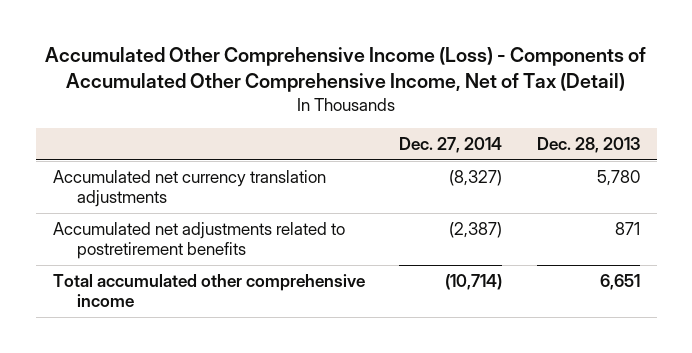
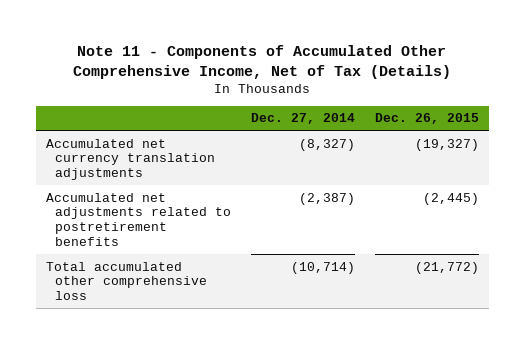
[45,46,647,93] Accumulated Other Comprehensive Income (Loss) - Components of Accumulated Other Comprehensive Income, Net of Tax (Detail) -> [73,44,452,79] Note 11 - Components of Accumulated Other Comprehensive Income, Net of Tax (Details)
[536,137,640,154] Dec. 28, 2013 -> none
none -> [375,113,480,125] Dec. 26, 2015
[52,273,365,308] Total accumulated other comprehensive income -> [45,261,208,301] Total accumulated other comprehensive loss

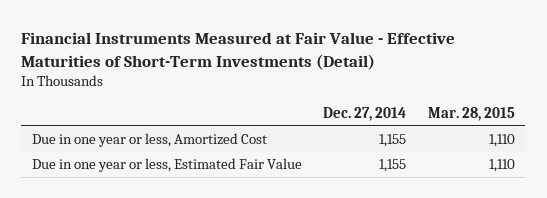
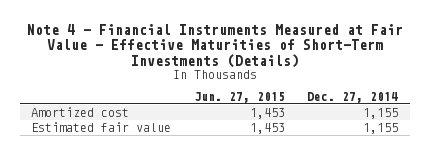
[21,32,456,70] Financial Instruments Measured at Fair Value - Effective Maturities of Short-Term Investments (Detail) -> [26,24,403,68] Note 4 - Financial Instruments Measured at Fair Value - Effective Maturities of Short-Term Investments (Details)
[427,107,515,122] Mar. 28, 2015 -> none
none -> [193,91,285,103] Jun. 27, 2015
[32,133,268,148] Due in one year or less, Amortized Cost -> [31,107,130,118] Amortized cost
[32,158,303,173] Due in one year or less, Estimated Fair Value -> [31,122,172,133] Estimated fair value

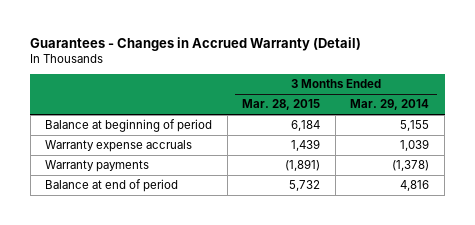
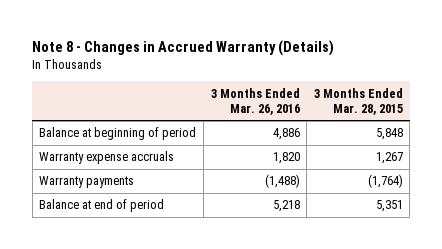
[30,36,362,51] Guarantees - Changes in Accrued Warranty (Detail) -> [32,39,335,56] Note 8 - Changes in Accrued Warranty (Details)
[350,99,430,111] Mar. 29, 2014 -> none
none -> [210,87,300,115] 3 Months Ended Mar. 26, 2016
[291,120,321,132] 6,184 -> [375,128,403,141] 5,848
[291,139,321,152] 1,439 -> [375,152,403,165] 1,267
[285,159,321,172] (1,891) -> [367,174,403,189] (1,764)
[289,180,321,192] 5,732 -> [375,200,403,213] 5,351

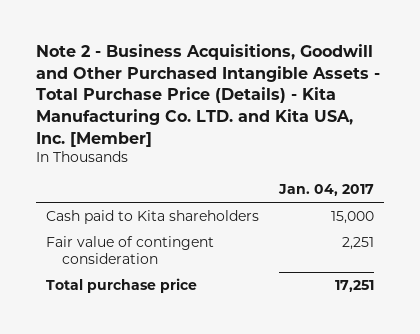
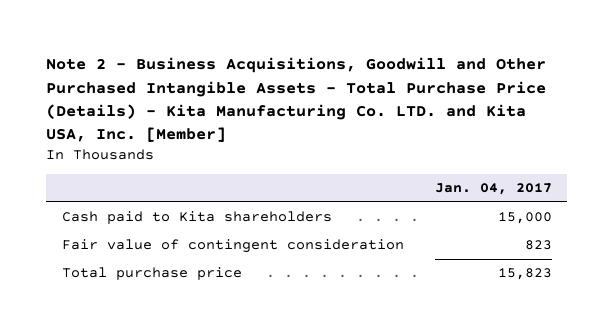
[342,236,375,250] 2,251 -> [524,240,552,251] 823
[335,279,375,292] 17,251 -> [497,268,552,281] 15,823

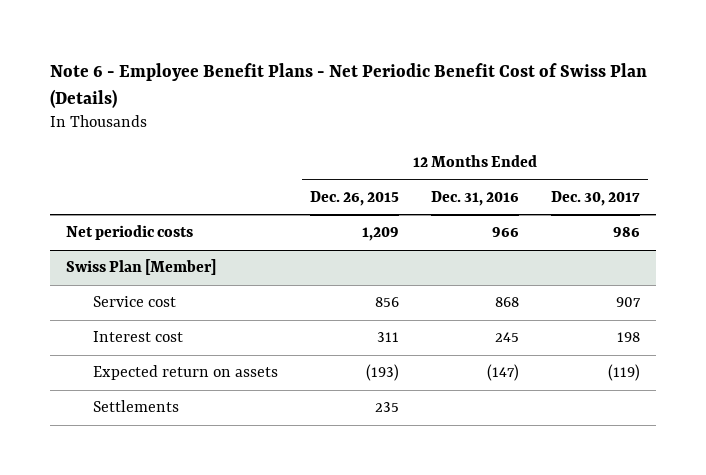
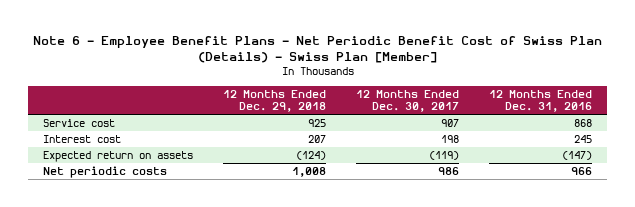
[50,63,648,108] Note 6 - Employee Benefit Plans - Net Periodic Benefit Cost of Swiss Plan (Details) -> [32,35,602,64] Note 6 - Employee Benefit Plans - Net Periodic Benefit Cost of Swiss Plan (Details) - Swiss Plan [Member]
[310,190,400,206] Dec. 26, 2015 -> none
none -> [223,90,327,113] 12 Months Ended Dec. 29, 2018
[66,259,217,276] Swiss Plan [Member] -> none
[93,400,180,413] Settlements -> none
[66,225,194,241] Net periodic costs -> [43,166,168,179] Net periodic costs

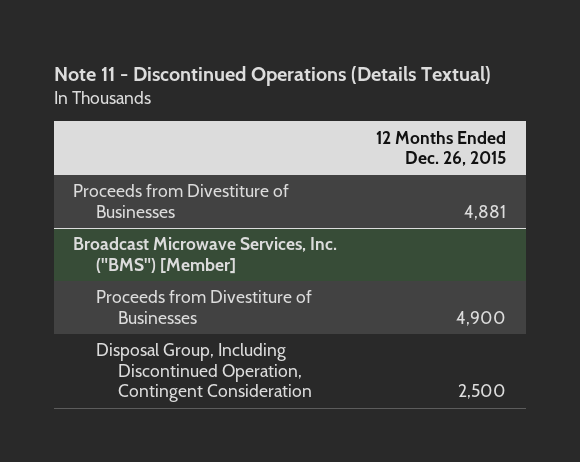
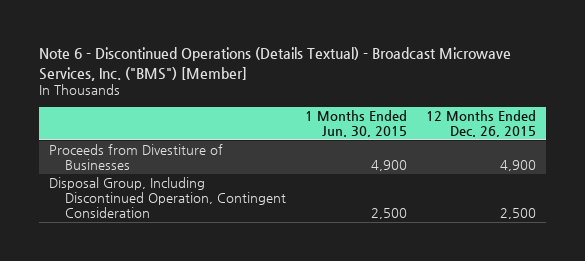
[53,65,491,86] Note 11 - Discontinued Operations (Details Textual) -> [39,47,512,81] Note 6 - Discontinued Operations (Details Textual) - Broadcast Microwave Services, Inc. ("BMS") [Member]
none -> [305,109,408,137] 1 Months Ended Jun. 30, 2015
[73,184,290,218] Proceeds from Divestiture of Businesses -> none
[73,237,338,274] Broadcast Microwave Services, Inc. ("BMS") [Member] -> none

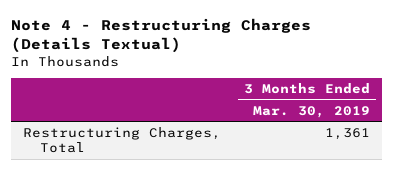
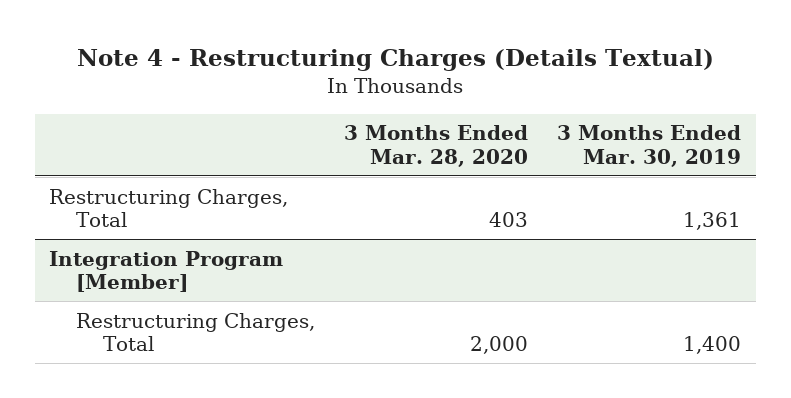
none -> [344,125,529,167] 3 Months Ended Mar. 28, 2020
none -> [49,250,284,292] Integration Program [Member]
none -> [76,312,316,351] Restructuring Charges, Total

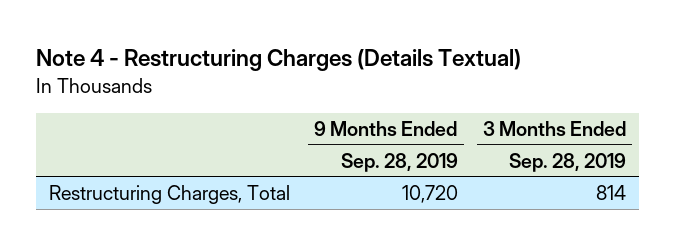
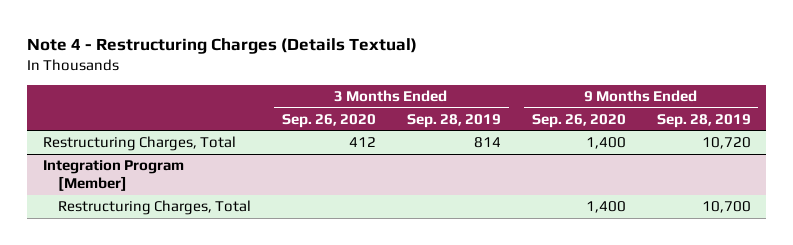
none -> [281,113,376,128] Sep. 26, 2020
none -> [531,113,626,128] Sep. 26, 2020
none -> [42,160,184,192] Integration Program [Member]
none -> [58,200,252,216] Restructuring Charges, Total

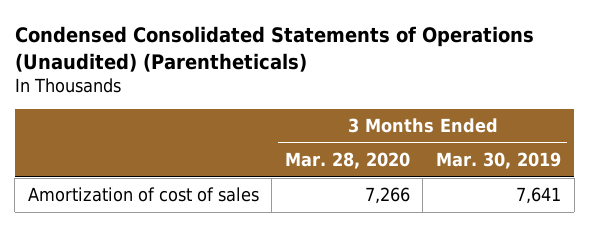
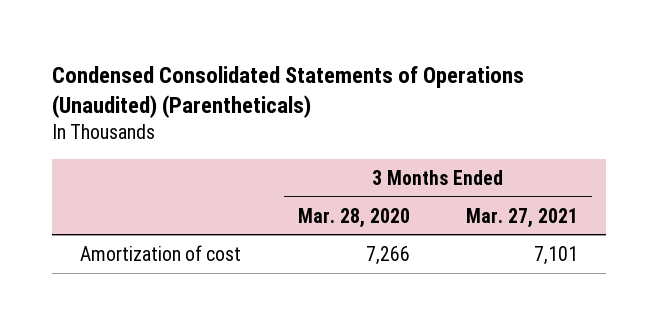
[435,152,561,170] Mar. 30, 2019 -> none
none -> [465,207,578,228] Mar. 27, 2021
[27,187,259,203] Amortization of cost of sales -> [80,244,242,261] Amortization of cost

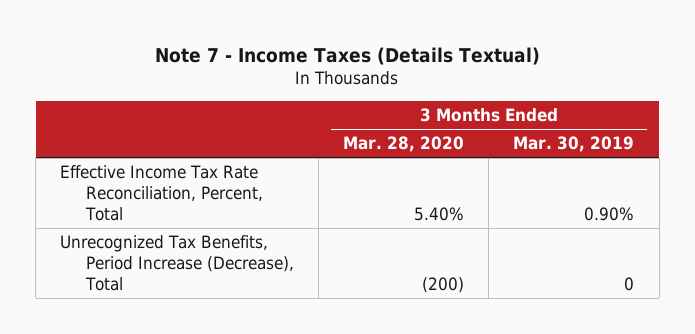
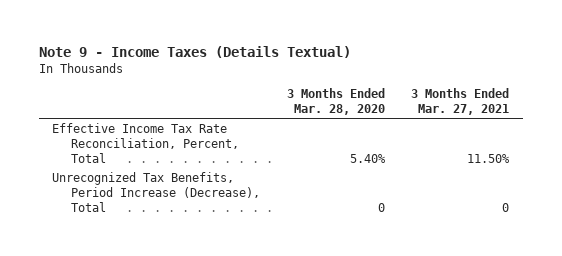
[155,46,541,65] Note 7 - Income Taxes (Details Textual) -> [38,45,351,58] Note 9 - Income Taxes (Details Textual)
[513,136,635,153] Mar. 30, 2019 -> none
none -> [411,88,510,116] 3 Months Ended Mar. 27, 2021
[422,277,465,294] (200) -> [377,202,385,212] 0

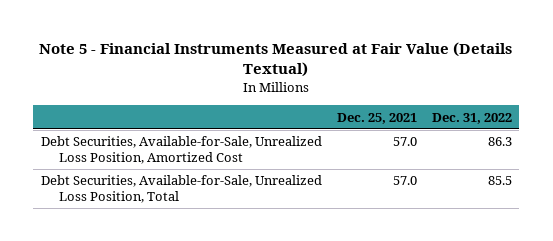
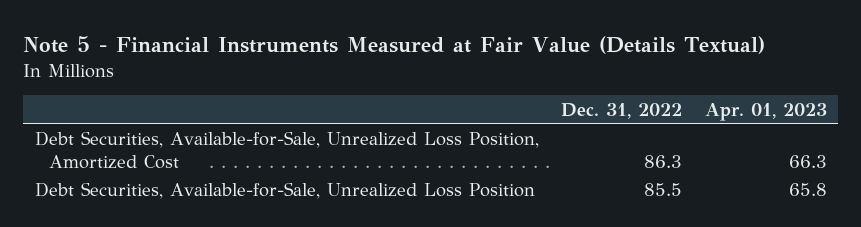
[336,112,417,124] Dec. 25, 2021 -> none
none -> [704,102,827,121] Apr. 01, 2023
[40,175,322,204] Debt Securities, Available-for-Sale, Unrealized Loss Position, Total -> [34,182,535,200] Debt Securities, Available-for-Sale, Unrealized Loss Position

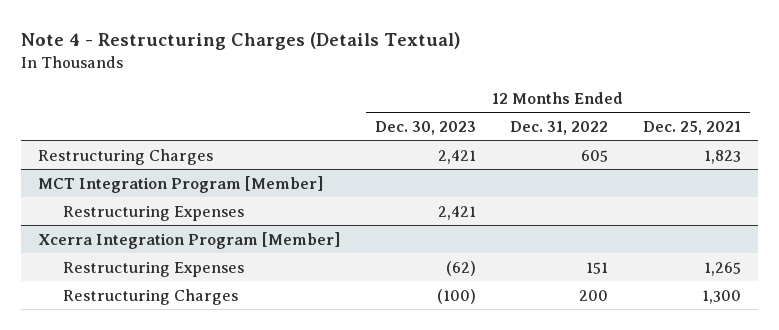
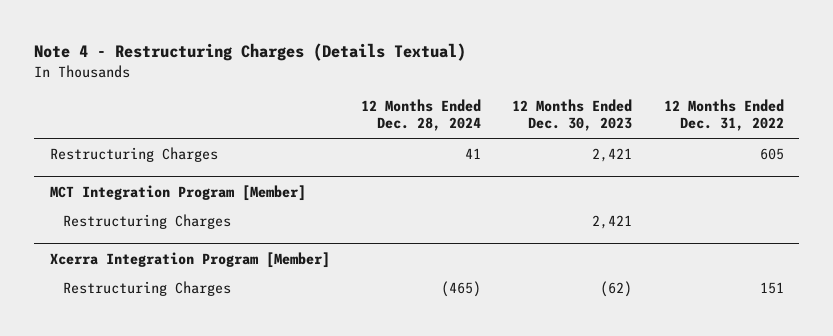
[642,120,741,135] Dec. 25, 2021 -> none
none -> [361,98,482,132] 12 Months Ended Dec. 28, 2024
[62,204,244,221] Restructuring Expenses -> [63,213,232,229] Restructuring Charges
[62,260,244,277] Restructuring Expenses -> none
[436,288,476,304] (100) -> [600,280,633,297] (62)
[579,289,609,301] 200 -> [759,281,784,294] 151

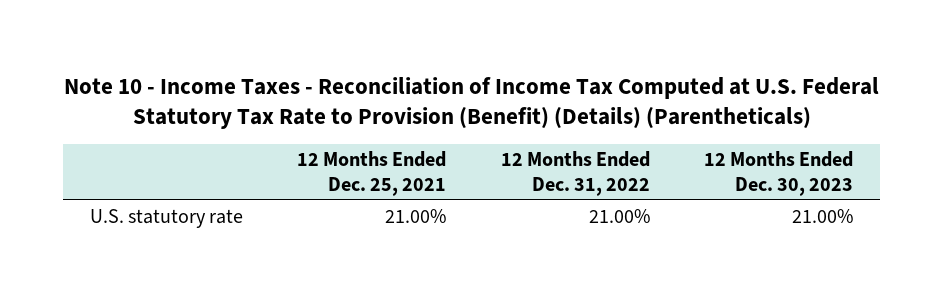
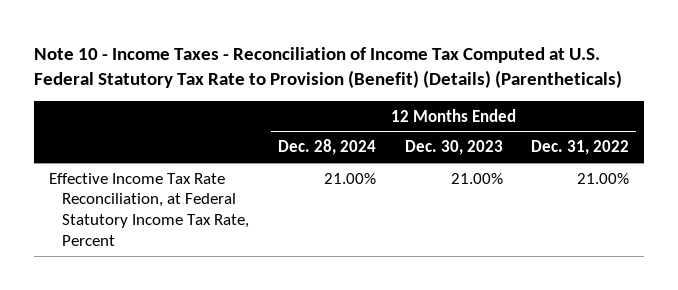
[297,151,447,196] 12 Months Ended Dec. 25, 2021 -> none
none -> [278,139,377,156] Dec. 28, 2024
[90,208,244,228] U.S. statutory rate -> [48,172,250,246] Effective Income Tax Rate Reconciliation, at Federal Statutory Income Tax Rate, Percent

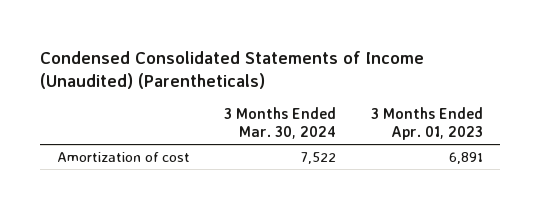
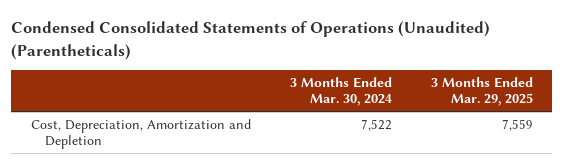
[40,50,425,89] Condensed Consolidated Statements of Income (Unaudited) (Parentheticals) -> [11,21,491,60] Condensed Consolidated Statements of Operations (Unaudited) (Parentheticals)
[370,107,483,141] 3 Months Ended Apr. 01, 2023 -> none
none -> [430,76,533,107] 3 Months Ended Mar. 29, 2025
[57,152,191,163] Amortization of cost -> [30,119,251,150] Cost, Depreciation, Amortization and Depletion

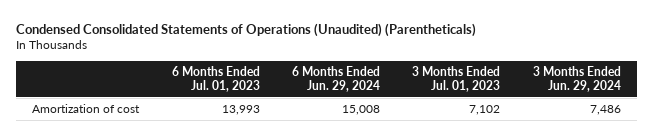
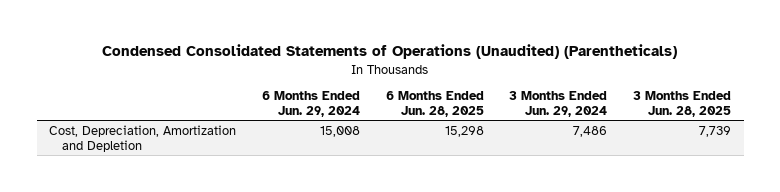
[171,65,260,92] 6 Months Ended Jul. 01, 2023 -> none
[412,65,501,92] 3 Months Ended Jul. 01, 2023 -> none
none -> [385,91,484,118] 6 Months Ended Jun. 28, 2025
none -> [632,91,731,118] 3 Months Ended Jun. 28, 2025
[32,103,141,113] Amortization of cost -> [49,124,237,152] Cost, Depreciation, Amortization and Depletion

